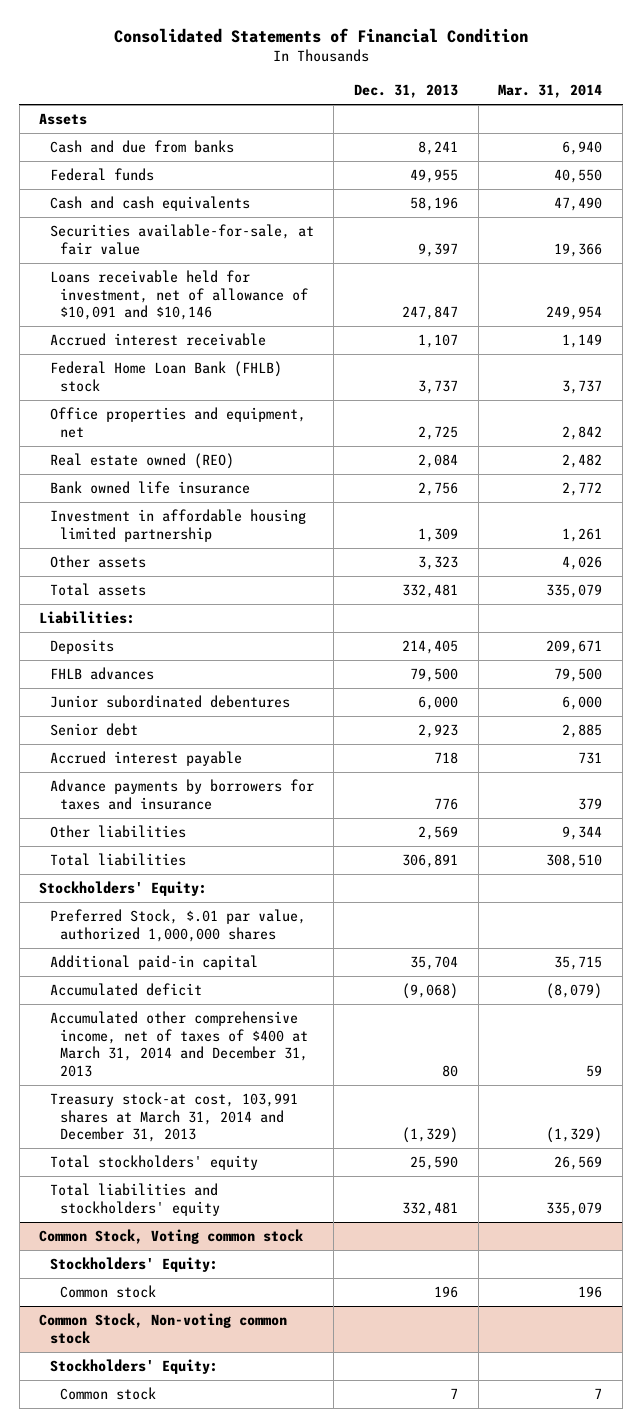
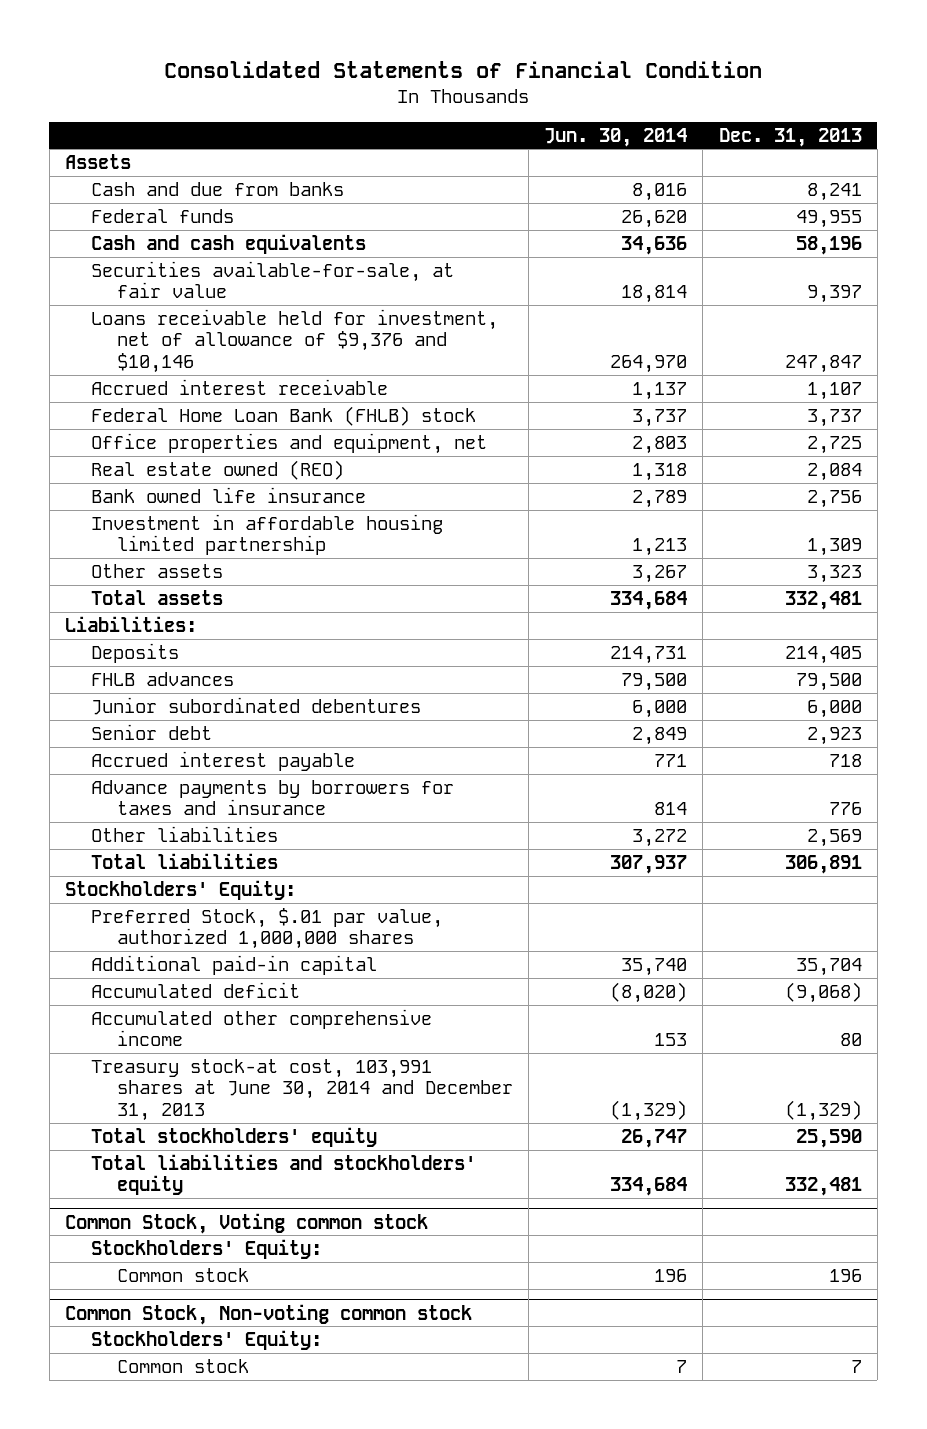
[498,84,603,99] Mar. 31, 2014 -> none
none -> [544,127,688,147] Jun. 30, 2014
[49,270,308,321] Loans receivable held for investment, net of allowance of $10,091 and $10,146 -> [90,308,498,373] Loans receivable held for investment, net of allowance of $9,376 and $10,146
[49,1011,308,1077] Accumulated other comprehensive income, net of taxes of $400 at March 31, 2014 and December 31, 2013 -> [90,1008,432,1047] Accumulated other comprehensive income
[49,1092,298,1143] Treasury stock-at cost, 103,991 shares at March 31, 2014 and December 31, 2013 -> [90,1058,513,1121] Treasury stock-at cost, 103,991 shares at June 30, 2014 and December 31, 2013

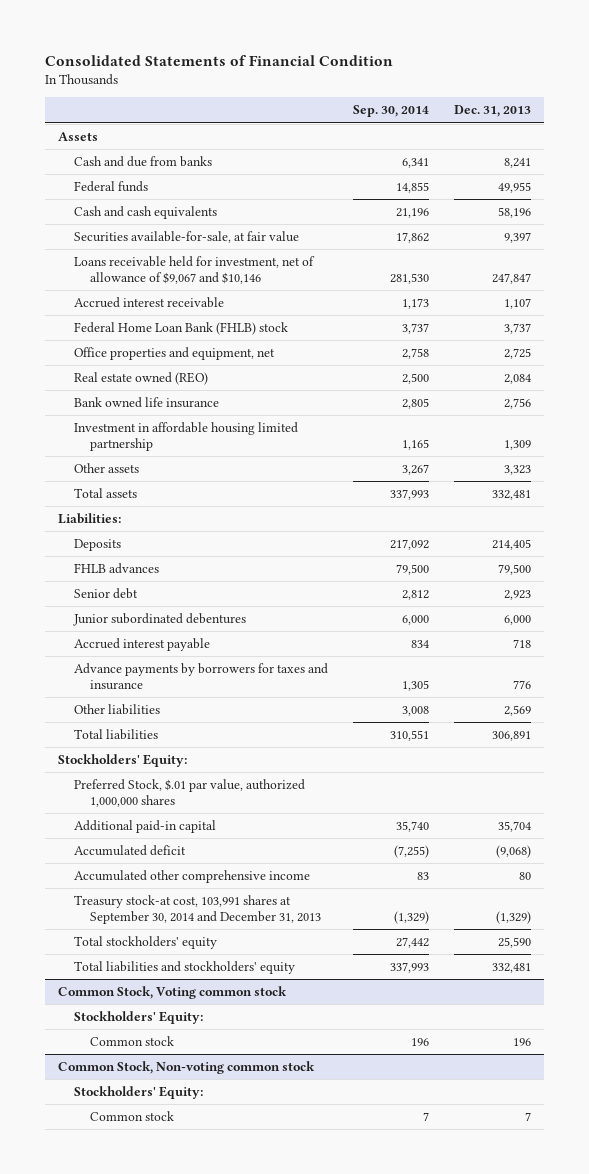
[544,127,688,147] Jun. 30, 2014 -> none
none -> [353,105,430,118] Sep. 30, 2014
[90,308,498,373] Loans receivable held for investment, net of allowance of $9,376 and $10,146 -> [73,256,315,284] Loans receivable held for investment, net of allowance of $9,067 and $10,146
[90,696,421,715] Junior subordinated debentures -> [72,613,246,627] Junior subordinated debentures
[90,1058,513,1121] Treasury stock-at cost, 103,991 shares at June 30, 2014 and December 31, 2013 -> [73,895,322,924] Treasury stock-at cost, 103,991 shares at September 30, 2014 and December 31, 2013

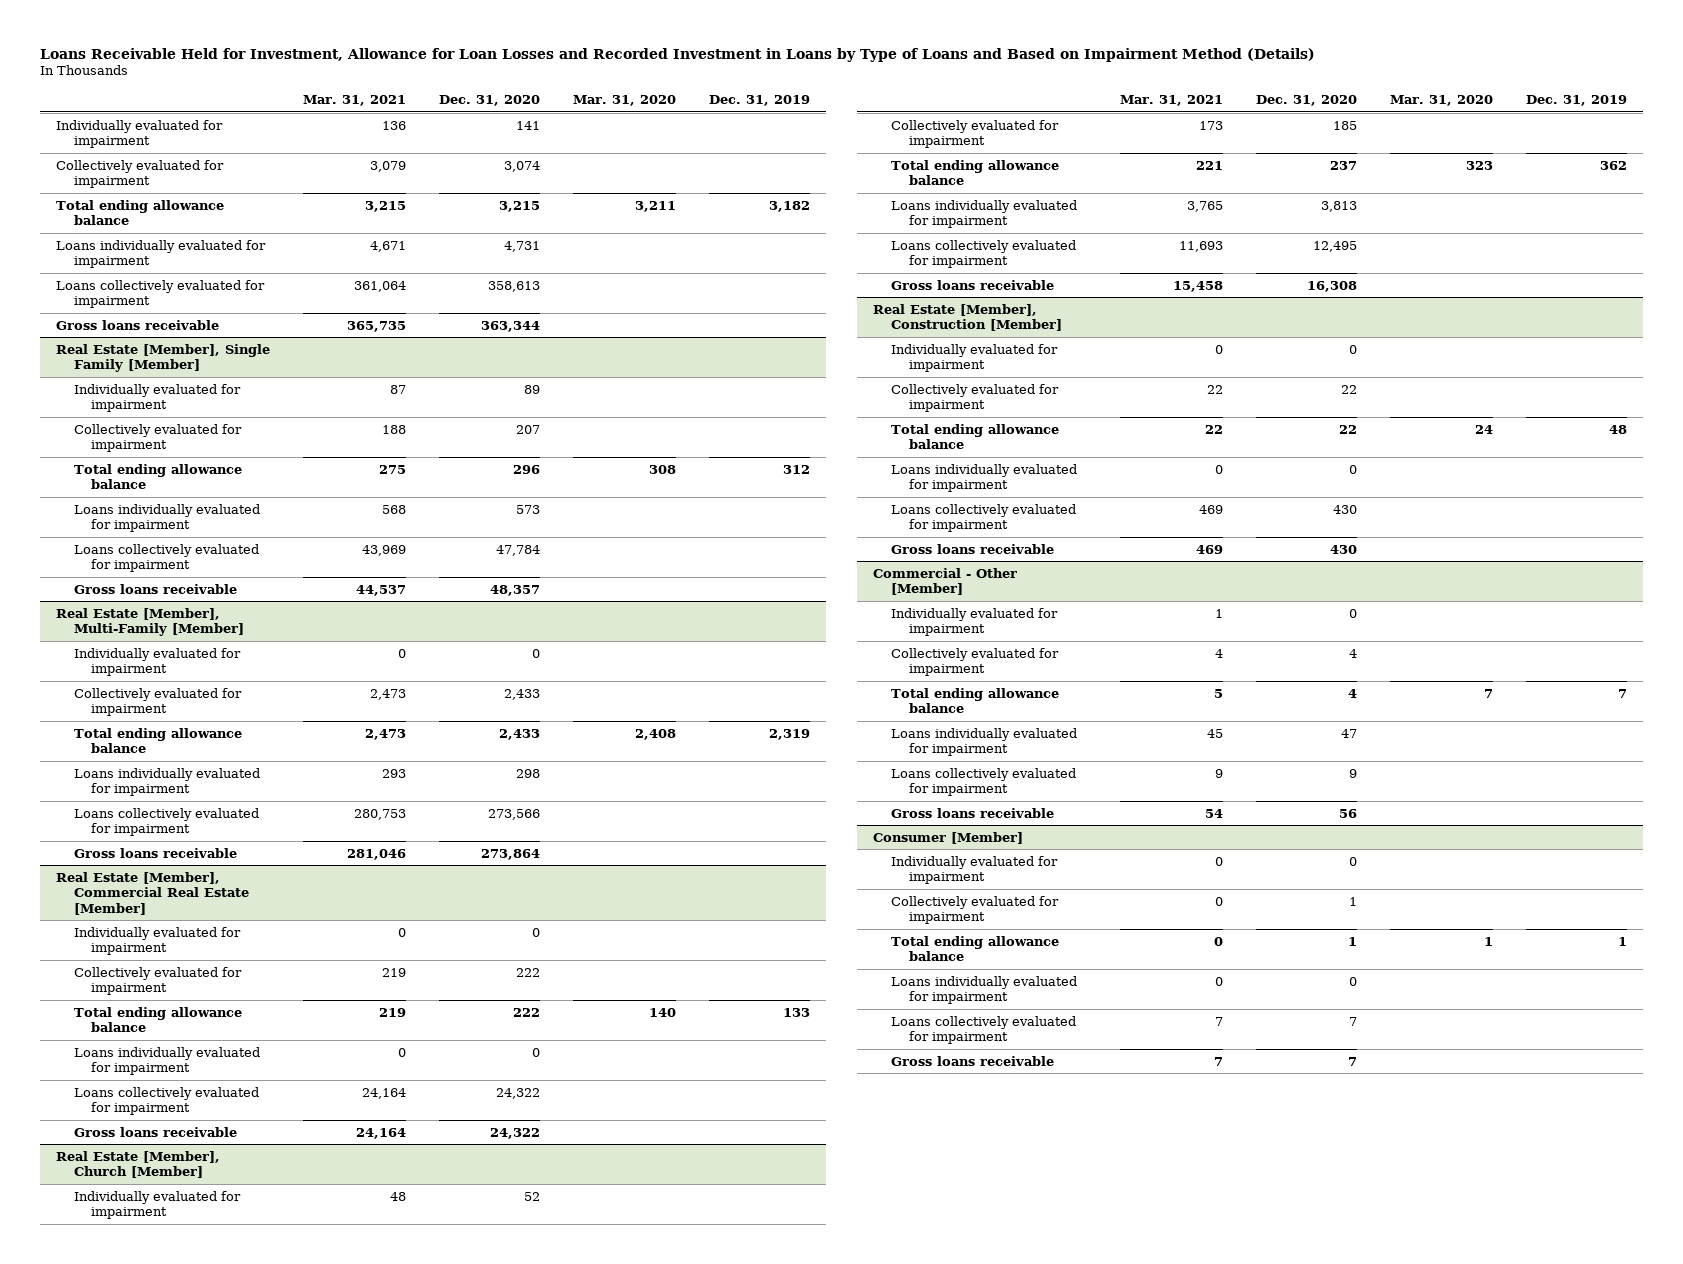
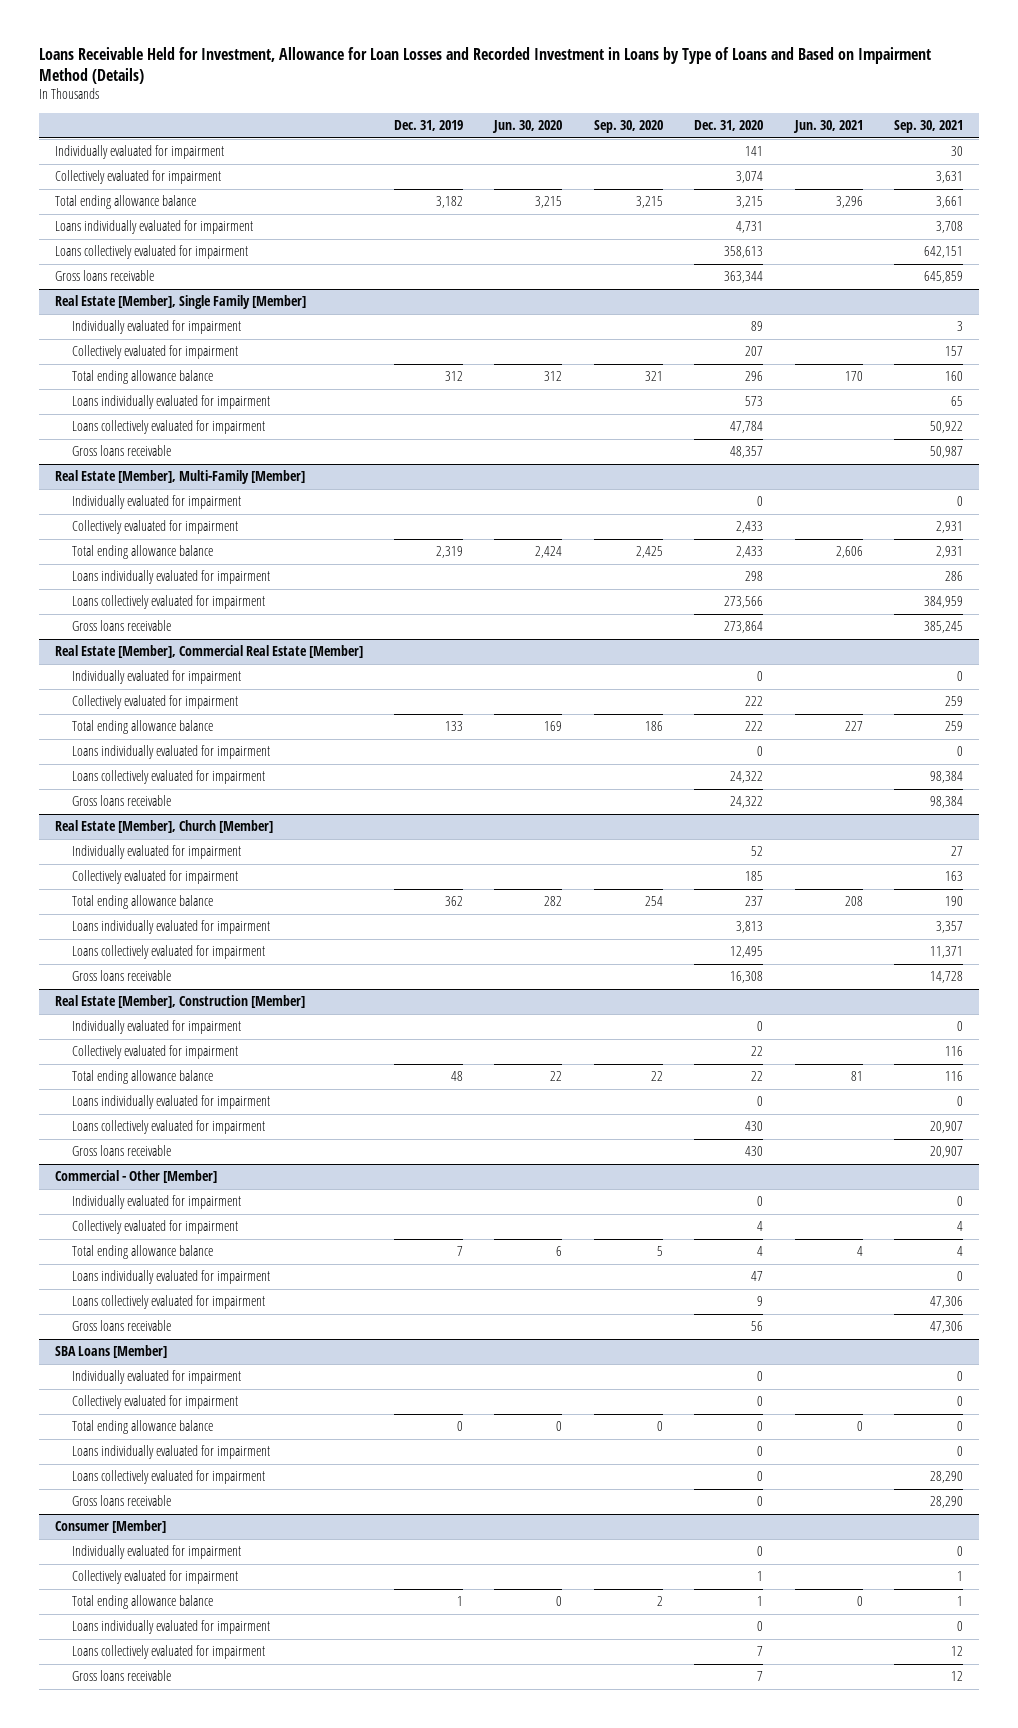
[302,94,406,106] Mar. 31, 2021 -> none
[572,94,676,106] Mar. 31, 2020 -> none
none -> [492,120,563,134] Jun. 30, 2020
none -> [593,120,663,134] Sep. 30, 2020
none -> [792,120,863,134] Jun. 30, 2021
none -> [893,120,963,134] Sep. 30, 2021
none -> [54,1345,167,1359] SBA Loans [Member]
none -> [72,1370,242,1385] Individually evaluated for impairment
none -> [72,1395,239,1410] Collectively evaluated for impairment
none -> [72,1420,214,1435] Total ending allowance balance
none -> [72,1445,271,1460] Loans individually evaluated for impairment
none -> [72,1470,266,1485] Loans collectively evaluated for impairment
none -> [72,1495,172,1507] Gross loans receivable

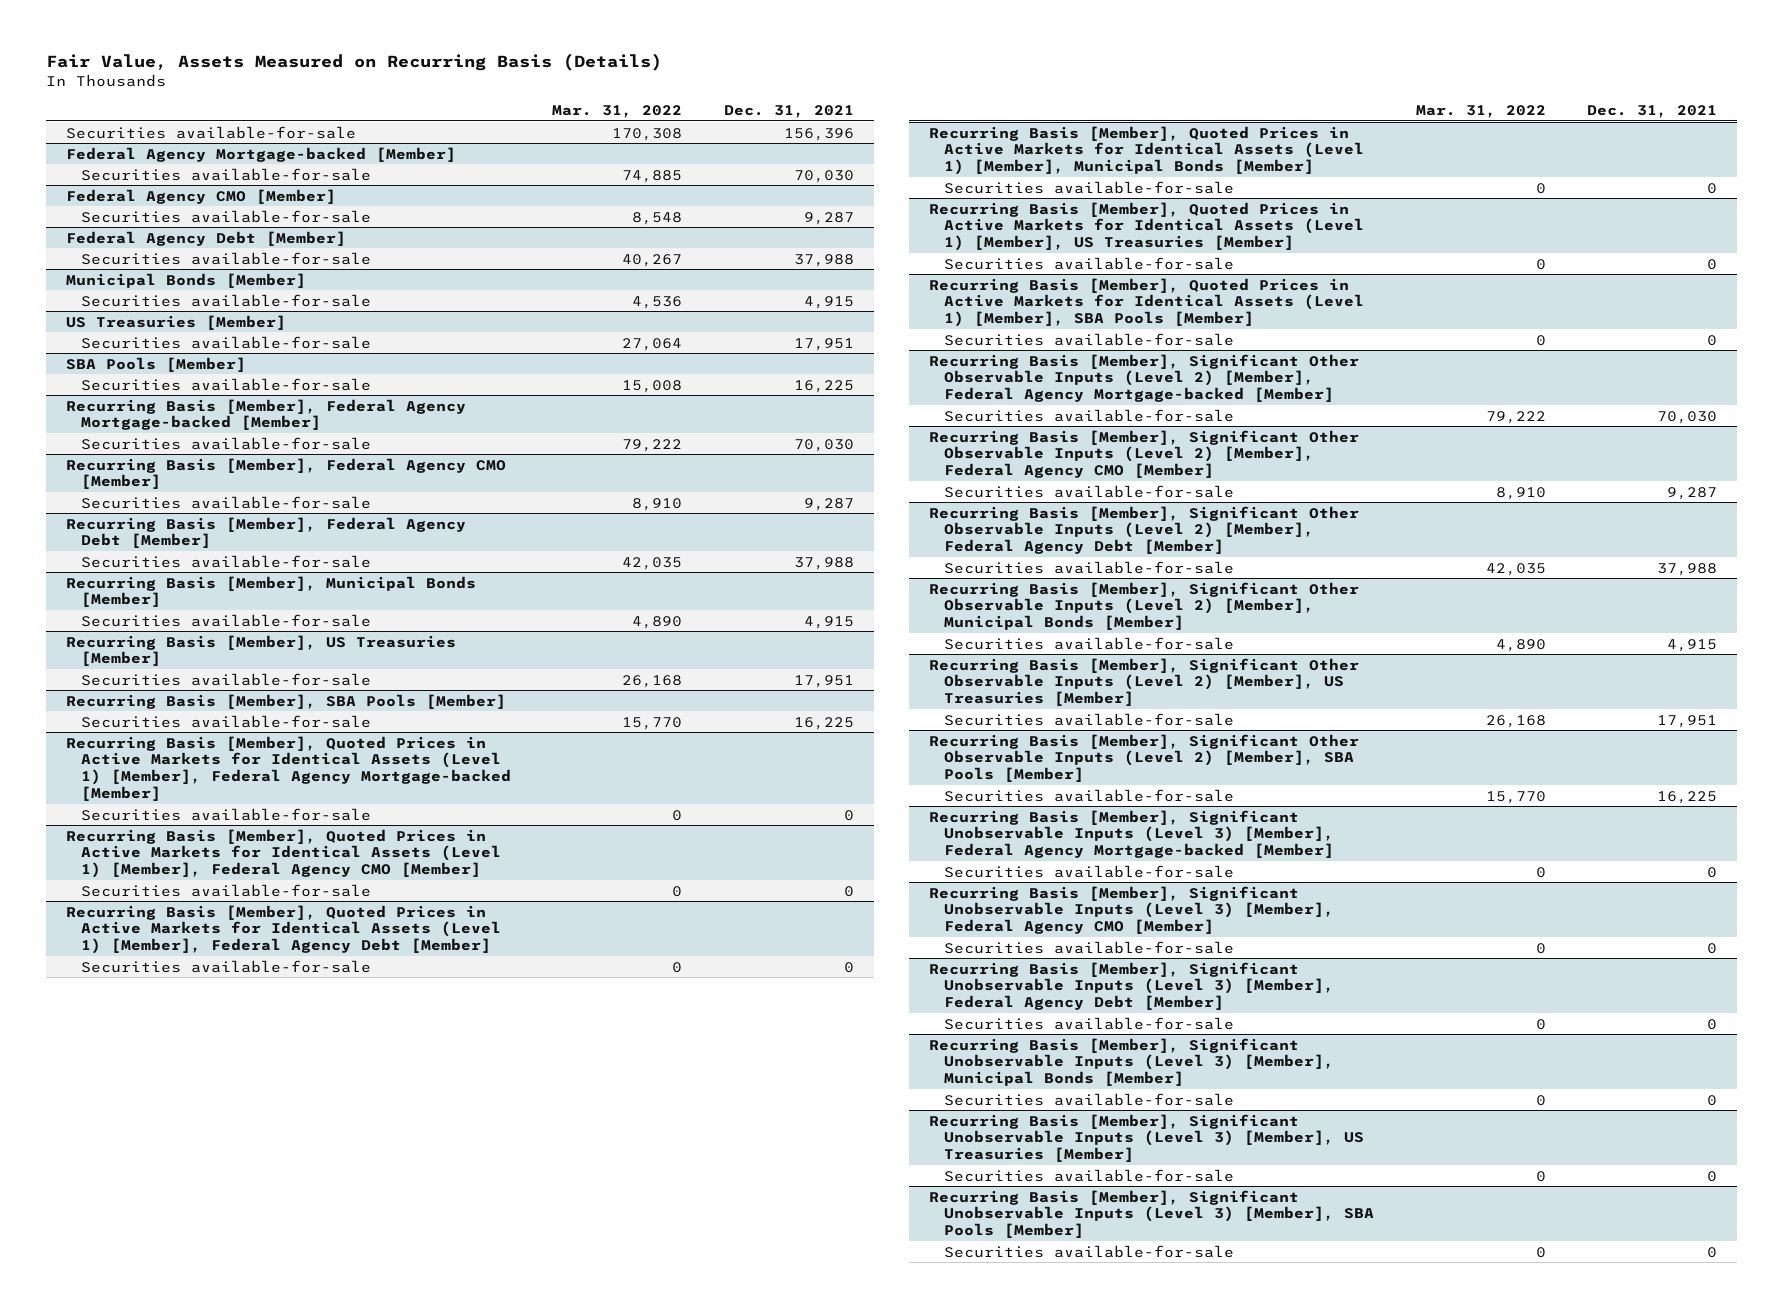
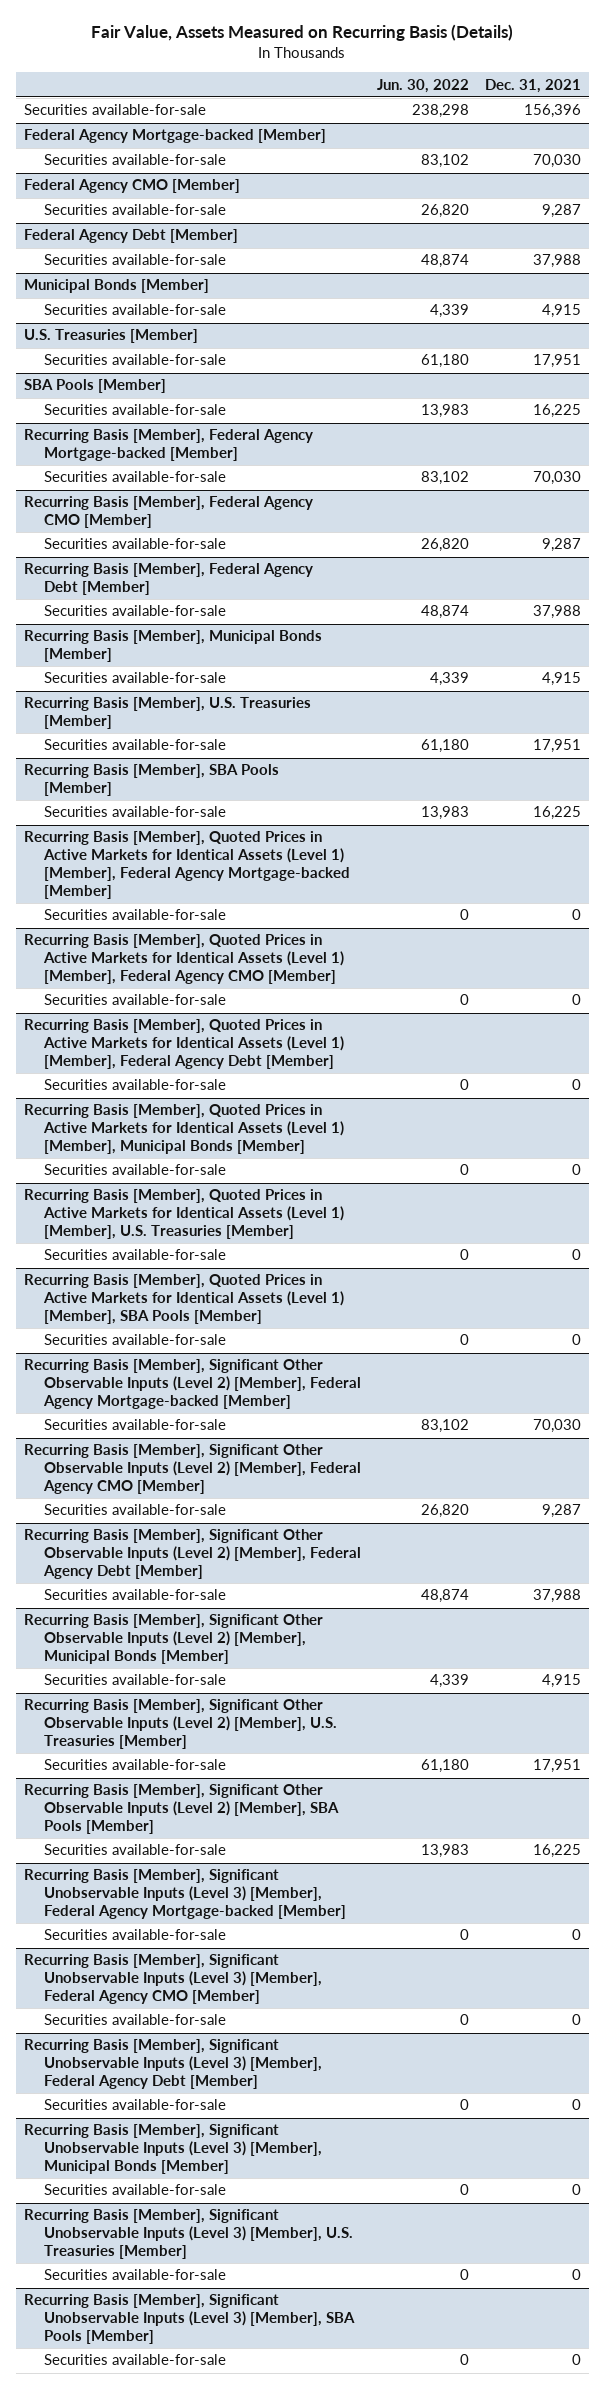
[552,104,683,118] Mar. 31, 2022 -> none
none -> [377,78,470,93] Jun. 30, 2022
[66,314,287,330] US Treasuries [Member] -> [23,329,198,344] U.S. Treasuries [Member]
[66,634,457,667] Recurring Basis [Member], US Treasuries [Member] -> [23,697,311,730] Recurring Basis [Member], U.S. Treasuries [Member]
[929,201,1365,252] Recurring Basis [Member], Quoted Prices in Active Markets for Identical Assets (Level 1) [Member], US Treasuries [Member] -> [23,1189,344,1239] Recurring Basis [Member], Quoted Prices in Active Markets for Identical Assets (Level 1) [Member], U.S. Treasuries [Member]
[929,657,1360,707] Recurring Basis [Member], Significant Other Observable Inputs (Level 2) [Member], US Treasuries [Member] -> [23,1699,337,1749] Recurring Basis [Member], Significant Other Observable Inputs (Level 2) [Member], U.S. Treasuries [Member]
[929,1113,1365,1163] Recurring Basis [Member], Significant Unobservable Inputs (Level 3) [Member], US Treasuries [Member] -> [23,2209,353,2259] Recurring Basis [Member], Significant Unobservable Inputs (Level 3) [Member], U.S. Treasuries [Member]

